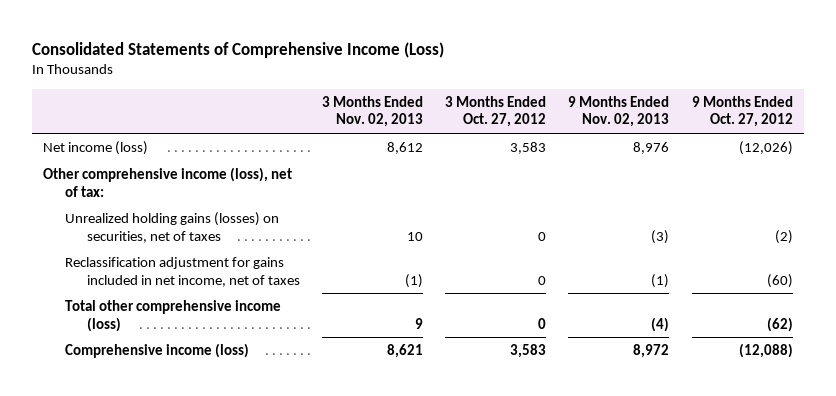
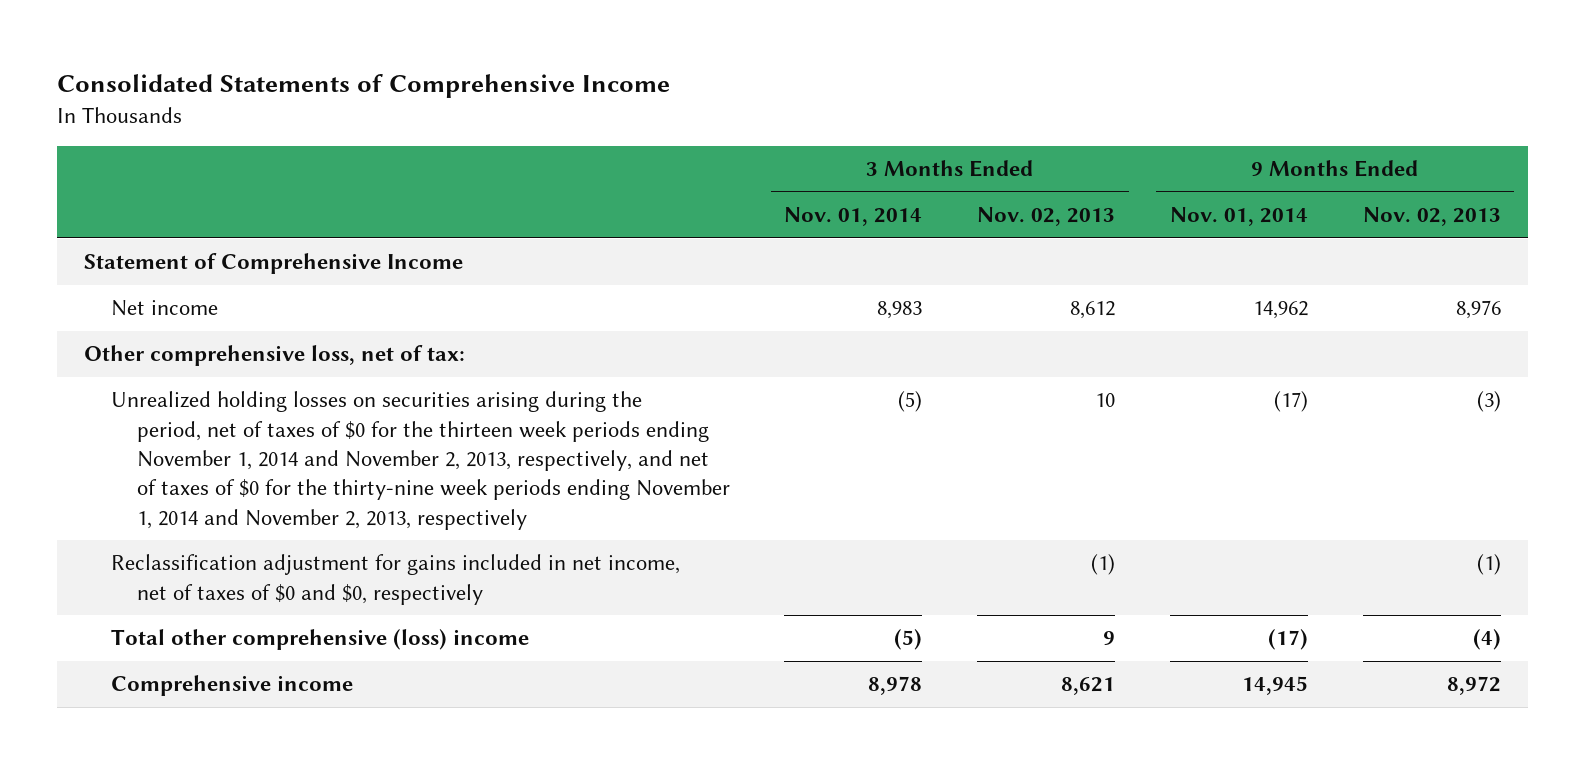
[31,41,444,58] Consolidated Statements of Comprehensive Income (Loss) -> [57,74,671,99] Consolidated Statements of Comprehensive Income
[445,95,547,128] 3 Months Ended Oct. 27, 2012 -> none
[691,95,793,128] 9 Months Ended Oct. 27, 2012 -> none
none -> [784,207,923,227] Nov. 01, 2014
none -> [1169,207,1308,227] Nov. 01, 2014
none -> [84,253,464,275] Statement of Comprehensive Income
[43,141,149,156] Net income (loss) -> [110,300,218,317] Net income
[43,167,293,197] Other comprehensive income (loss), net of tax: -> [84,345,466,367] Other comprehensive loss, net of tax:
[64,212,279,243] Unrealized holding gains (losses) on securities, net of taxes -> [110,391,730,530] Unrealized holding losses on securities arising during the period, net of taxes of $0 for the thirteen week periods ending November 1, 2014 and November 2, 2013, respectively, and net of taxes of $0 for the thirty-nine week periods ending November 1, 2014 and November 2, 2013, respectively
[64,257,300,287] Reclassification adjustment for gains included in net income, net of taxes -> [110,554,680,605] Reclassification adjustment for gains included in net income, net of taxes of $0 and $0, respectively
[64,300,281,332] Total other comprehensive income (loss) -> [110,629,529,651] Total other comprehensive (loss) income
[64,343,249,359] Comprehensive income (loss) -> [110,675,353,697] Comprehensive income

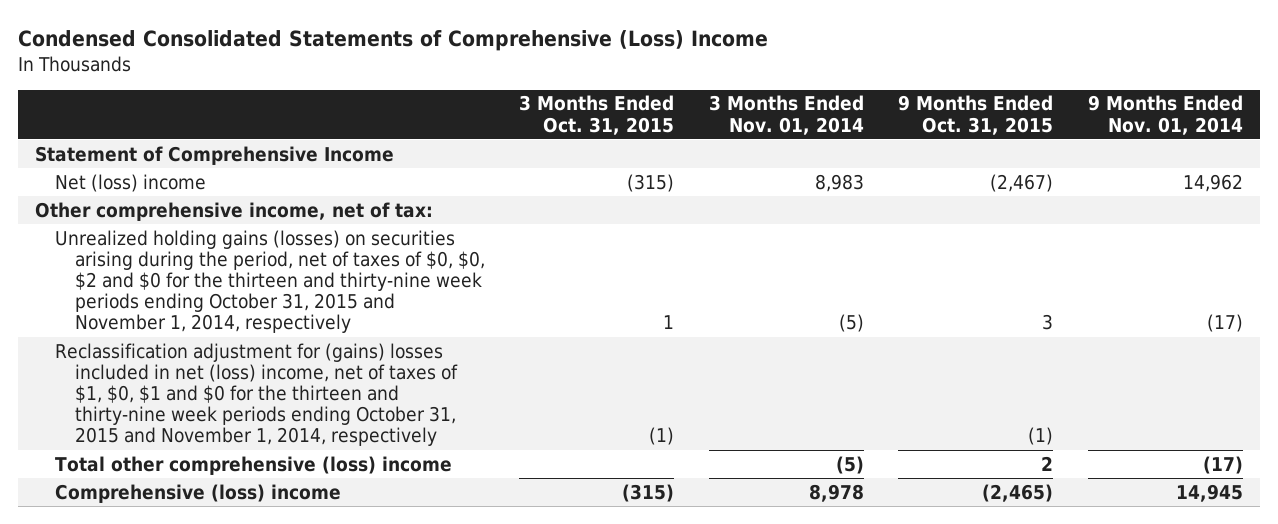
[57,74,671,99] Consolidated Statements of Comprehensive Income -> [17,30,768,52] Condensed Consolidated Statements of Comprehensive (Loss) Income
[977,207,1116,227] Nov. 02, 2013 -> none
[1362,207,1501,227] Nov. 02, 2013 -> none
none -> [519,95,675,135] 3 Months Ended Oct. 31, 2015
none -> [898,95,1054,135] 9 Months Ended Oct. 31, 2015
[110,300,218,317] Net income -> [54,173,206,192] Net (loss) income
[84,345,466,367] Other comprehensive loss, net of tax: -> [35,201,434,221] Other comprehensive income, net of tax:
[110,391,730,530] Unrealized holding losses on securities arising during the period, net of taxes of $0 for the thirteen week periods ending November 1, 2014 and November 2, 2013, respectively, and net of taxes of $0 for the thirty-nine week periods ending November 1, 2014 and November 2, 2013, respectively -> [54,229,485,334] Unrealized holding gains (losses) on securities arising during the period, net of taxes of $0, $0, $2 and $0 for the thirteen and thirty-nine week periods ending October 31, 2015 and November 1, 2014, respectively
[110,554,680,605] Reclassification adjustment for gains included in net income, net of taxes of $0 and $0, respectively -> [54,342,458,447] Reclassification adjustment for (gains) losses included in net (loss) income, net of taxes of $1, $0, $1 and $0 for the thirteen and thirty-nine week periods ending October 31, 2015 and November 1, 2014, respectively
[110,675,353,697] Comprehensive income -> [54,483,341,503] Comprehensive (loss) income

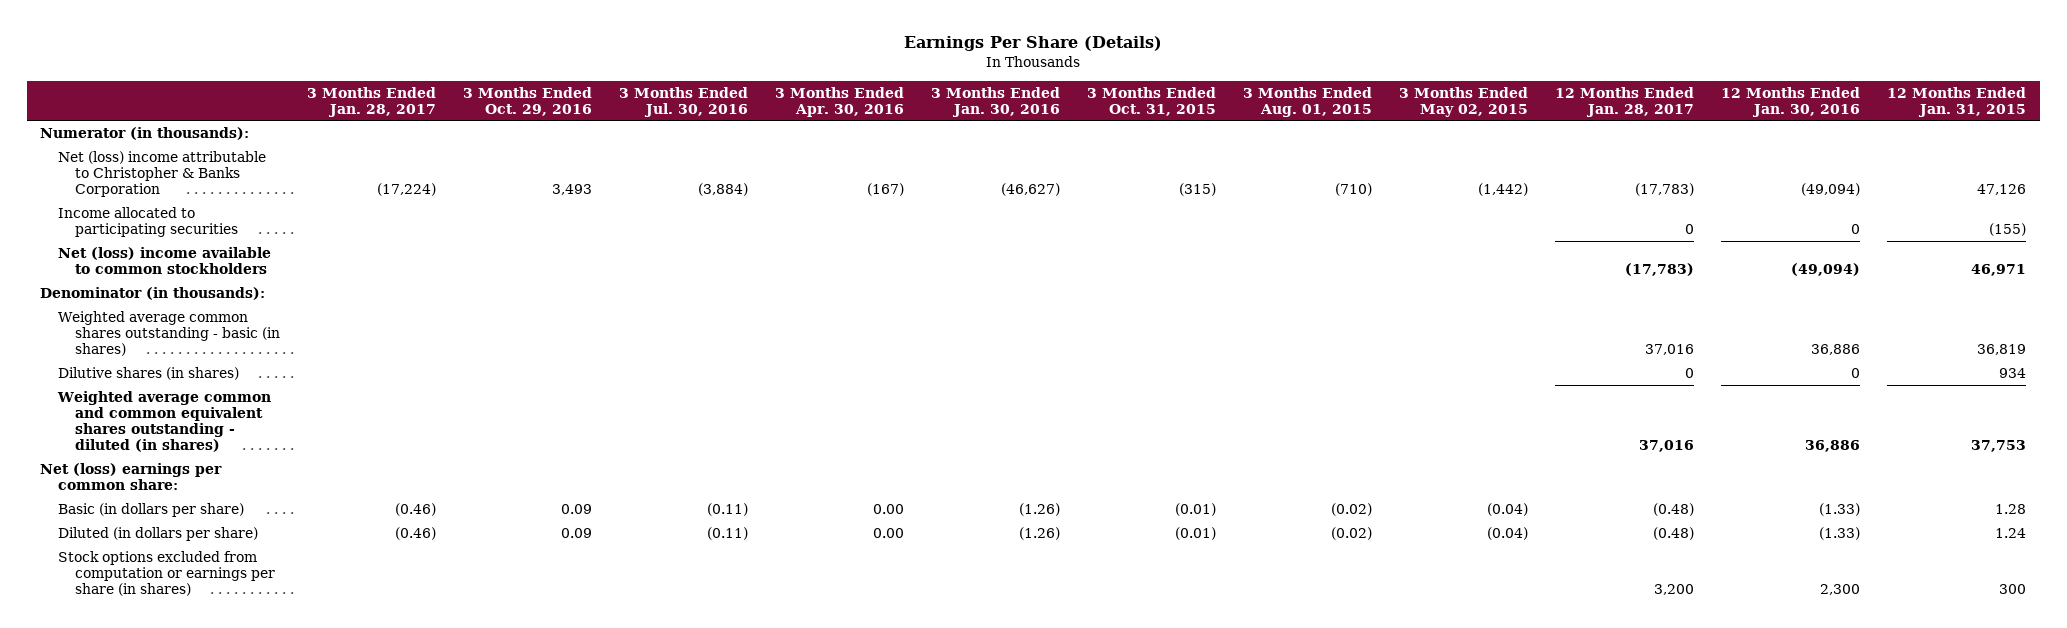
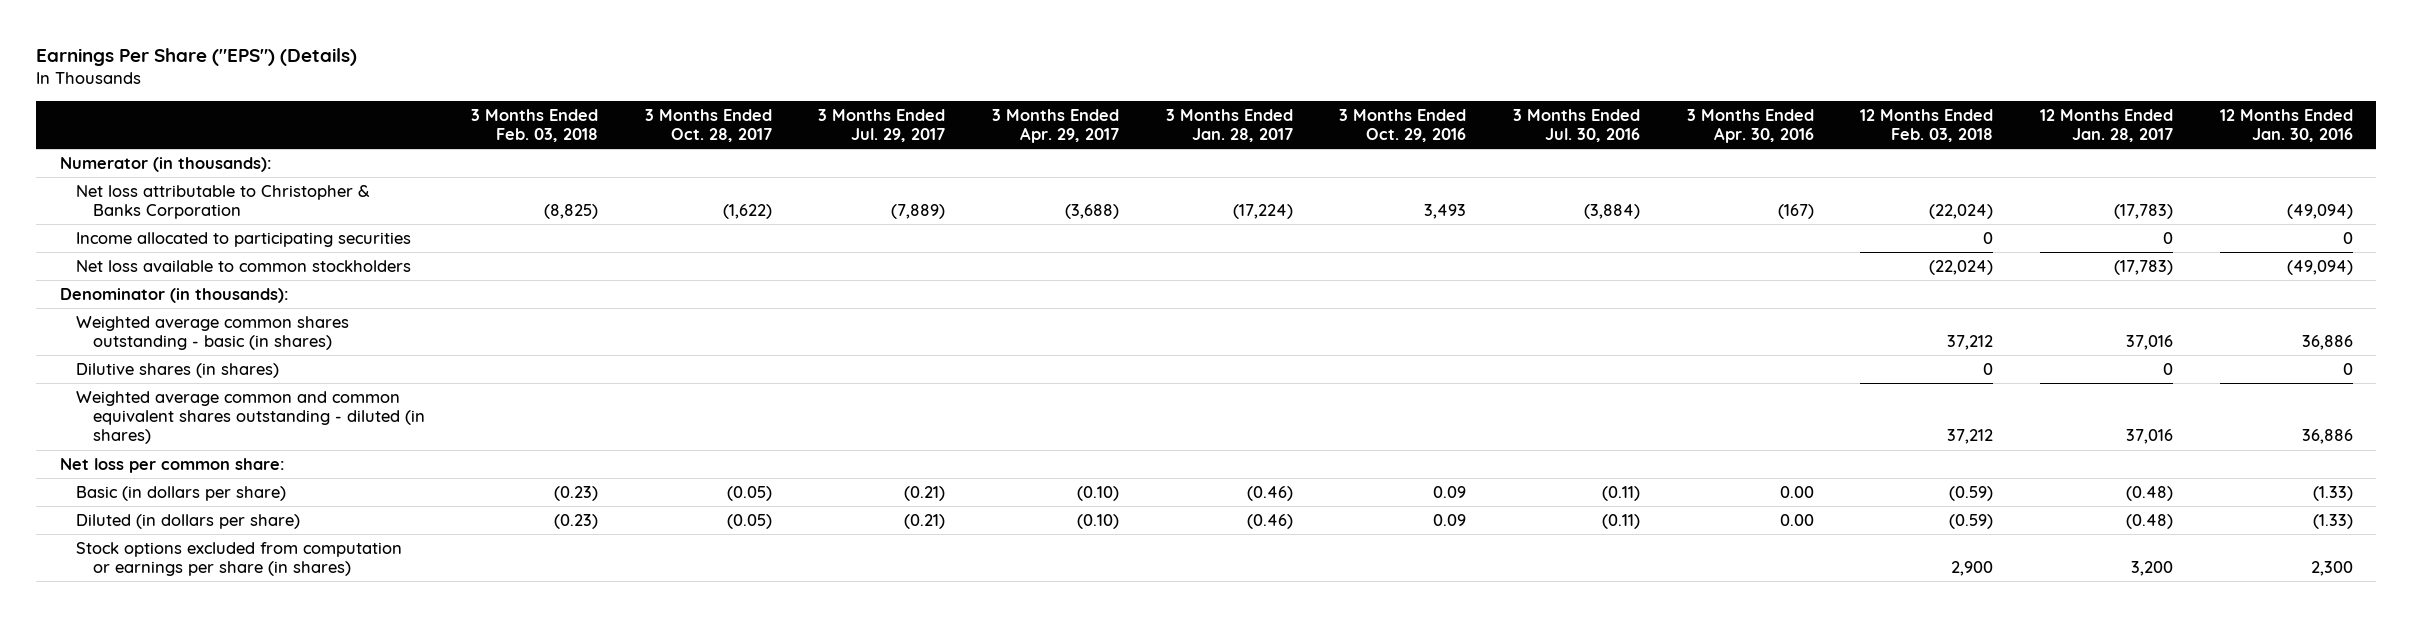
[904,36,1163,52] Earnings Per Share (Details) -> [36,48,358,67] Earnings Per Share ("EPS") (Details)
[931,86,1061,117] 3 Months Ended Jan. 30, 2016 -> none
[1087,86,1217,116] 3 Months Ended Oct. 31, 2015 -> none
[1243,86,1373,117] 3 Months Ended Aug. 01, 2015 -> none
[1399,86,1529,117] 3 Months Ended May 02, 2015 -> none
[1887,86,2027,117] 12 Months Ended Jan. 31, 2015 -> none
none -> [471,108,599,143] 3 Months Ended Feb. 03, 2018
none -> [644,108,772,143] 3 Months Ended Oct. 28, 2017
none -> [818,108,946,143] 3 Months Ended Jul. 29, 2017
none -> [992,108,1120,144] 3 Months Ended Apr. 29, 2017
none -> [1860,108,1994,143] 12 Months Ended Feb. 03, 2018
[57,150,266,198] Net (loss) income attributable to Christopher & Banks Corporation -> [76,184,371,220] Net loss attributable to Christopher & Banks Corporation
[57,246,271,274] Net (loss) income available to common stockholders -> [76,259,412,272] Net loss available to common stockholders
[40,462,223,490] Net (loss) earnings per common share: -> [59,457,285,473] Net loss per common share:

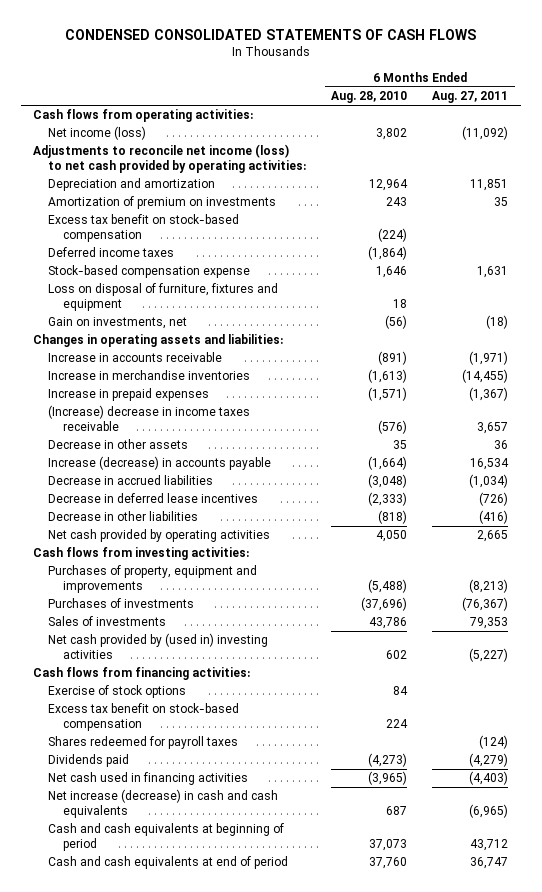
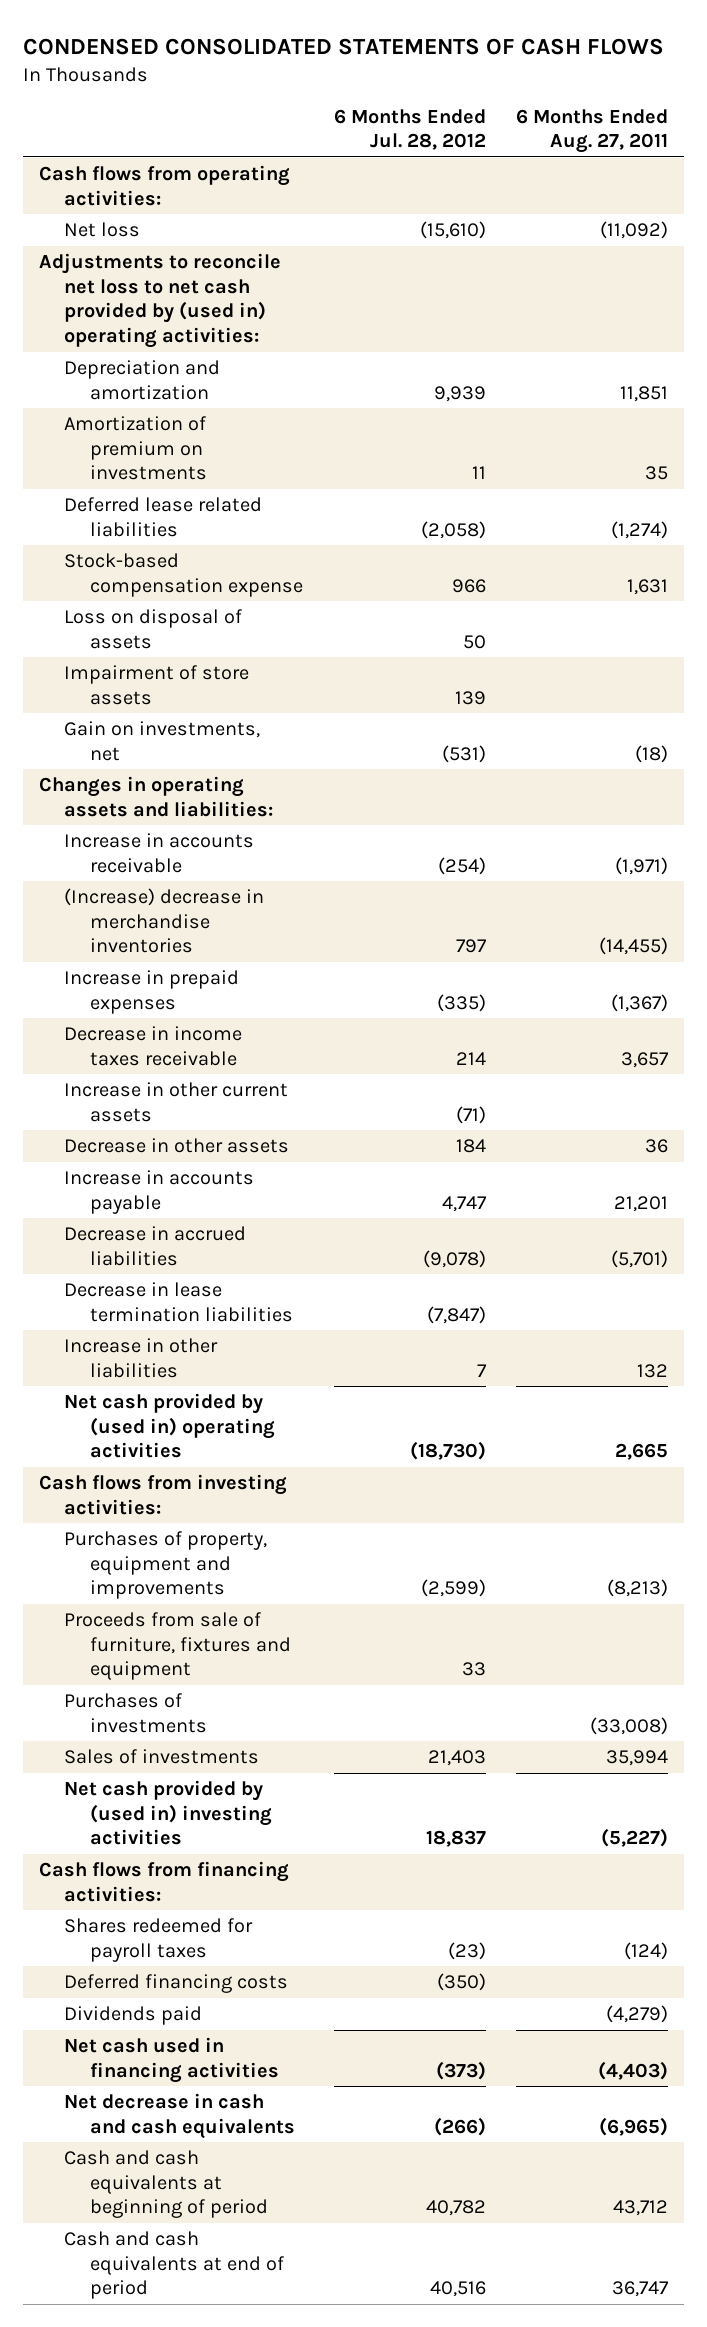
[331,91,408,104] Aug. 28, 2010 -> none
none -> [333,108,486,151] 6 Months Ended Jul. 28, 2012
[48,126,147,141] Net income (loss) -> [64,222,141,238] Net loss
[33,144,307,174] Adjustments to reconcile net income (loss) to net cash provided by operating activities: -> [38,253,281,348] Adjustments to reconcile net loss to net cash provided by (used in) operating activities:
[48,214,240,243] Excess tax benefit on stock-based compensation -> none
[48,247,175,258] Deferred income taxes -> none
none -> [64,497,263,537] Deferred lease related liabilities
[48,283,279,312] Loss on disposal of furniture, fixtures and equipment -> [64,609,243,649] Loss on disposal of assets
none -> [64,665,250,705] Impairment of store assets
[48,370,251,381] Increase in merchandise inventories -> [64,888,265,954] (Increase) decrease in merchandise inventories
[48,405,251,432] (Increase) decrease in income taxes receivable -> [64,1026,243,1066] Decrease in income taxes receivable
none -> [64,1082,289,1122] Increase in other current assets
[48,493,259,504] Decrease in deferred lease incentives -> none
[48,456,272,471] Increase (decrease) in accounts payable -> [64,1170,255,1214] Increase in accounts payable
[470,458,510,471] 16,534 -> [614,1195,669,1212] 21,201
[469,474,509,489] (1,034) -> [611,1249,669,1268] (5,701)
none -> [64,1282,293,1322] Decrease in lease termination liabilities
[48,511,199,522] Decrease in other liabilities -> [64,1338,219,1378] Increase in other liabilities
[479,510,509,525] (416) -> [637,1363,669,1378] 132
[48,529,271,543] Net cash provided by operating activities -> [64,1393,275,1459] Net cash provided by (used in) operating activities
none -> [64,1612,291,1681] Proceeds from sale of furniture, fixtures and equipment
[462,597,509,612] (76,367) -> [590,1716,669,1735] (33,008)
[470,617,509,630] 79,353 -> [606,1750,669,1767] 35,994
[48,685,187,699] Exercise of stock options -> none
[48,703,240,732] Excess tax benefit on stock-based compensation -> none
none -> [64,1974,289,1994] Deferred financing costs
[48,789,279,819] Net increase (decrease) in cash and cash equivalents -> [64,2093,295,2139] Net decrease in cash and cash equivalents

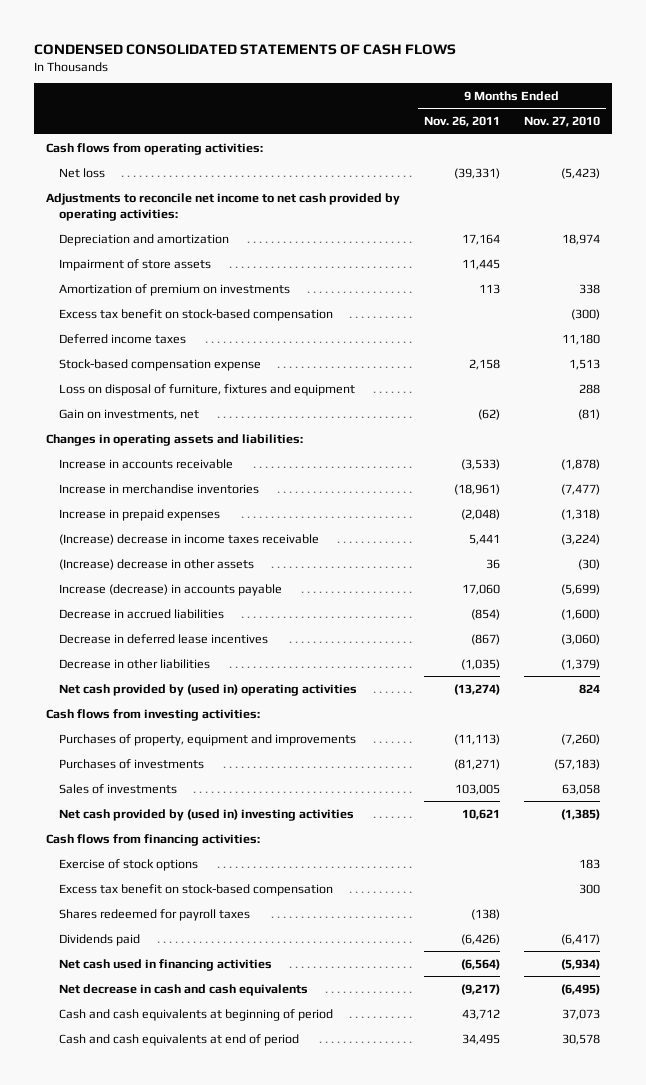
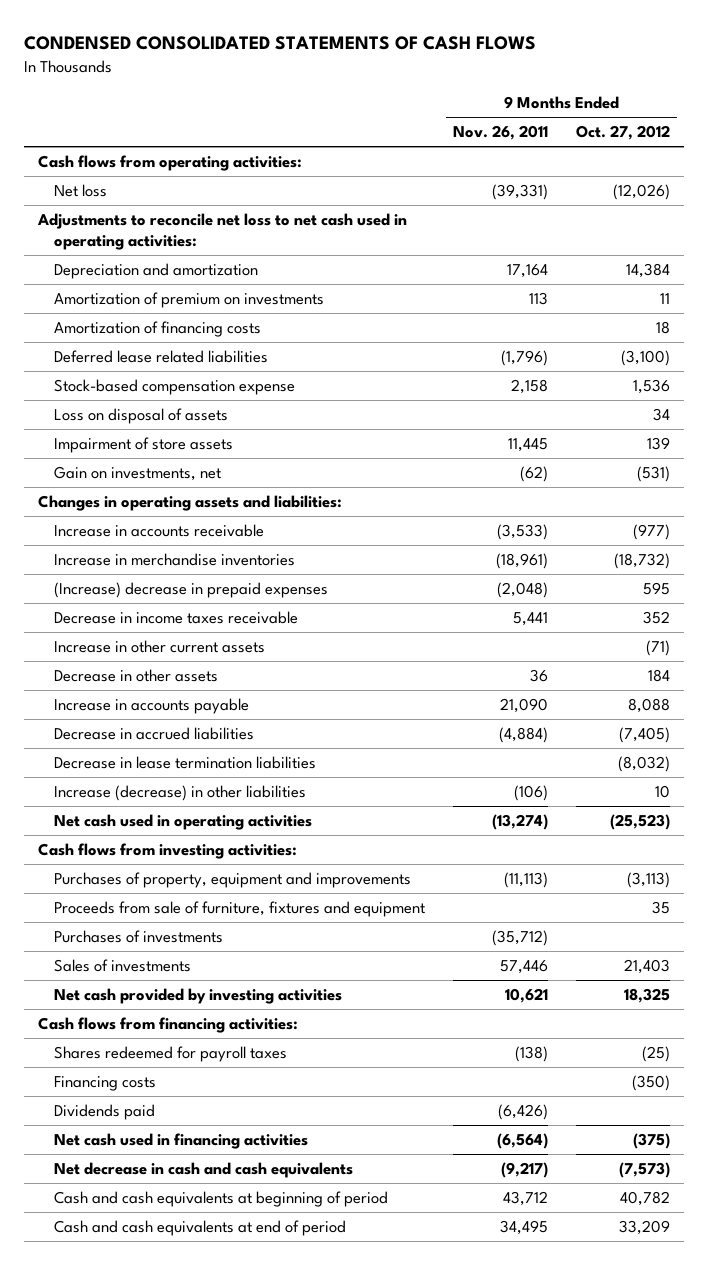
[523,116,600,128] Nov. 27, 2010 -> none
none -> [576,125,671,141] Oct. 27, 2012
[46,192,401,221] Adjustments to reconcile net income to net cash provided by operating activities: -> [36,212,407,251] Adjustments to reconcile net loss to net cash used in operating activities:
[59,308,334,321] Excess tax benefit on stock-based compensation -> none
[59,333,187,344] Deferred income taxes -> none
none -> [54,320,262,337] Amortization of financing costs
none -> [54,349,269,363] Deferred lease related liabilities
[59,383,356,396] Loss on disposal of furniture, fixtures and equipment -> [54,407,229,424] Loss on disposal of assets
[59,258,212,271] Impairment of store assets -> [54,436,234,453] Impairment of store assets
[59,633,269,644] Decrease in deferred lease incentives -> none
[59,508,221,521] Increase in prepaid expenses -> [54,581,329,598] (Increase) decrease in prepaid expenses
[59,533,320,545] (Increase) decrease in income taxes receivable -> [54,610,299,624] Decrease in income taxes receivable
none -> [54,639,266,653] Increase in other current assets
[59,558,255,570] (Increase) decrease in other assets -> [54,668,219,682] Decrease in other assets
[59,583,283,596] Increase (decrease) in accounts payable -> [54,697,250,714] Increase in accounts payable
[461,583,500,595] 17,060 -> [500,697,549,713] 21,090
[470,608,500,620] (854) -> [499,726,549,743] (4,884)
none -> [54,755,317,769] Decrease in lease termination liabilities
[59,658,211,669] Decrease in other liabilities -> [54,784,307,801] Increase (decrease) in other liabilities
[460,658,500,670] (1,035) -> [514,784,549,801] (106)
[59,683,358,696] Net cash provided by (used in) operating activities -> [54,813,313,830] Net cash used in operating activities
none -> [54,900,426,917] Proceeds from sale of furniture, fixtures and equipment
[453,758,500,770] (81,271) -> [492,929,549,946] (35,712)
[454,783,500,795] 103,005 -> [500,959,549,974] 57,446
[59,808,355,821] Net cash provided by (used in) investing activities -> [54,987,343,1004] Net cash provided by investing activities
[59,858,199,871] Exercise of stock options -> none
[59,883,334,896] Excess tax benefit on stock-based compensation -> none
none -> [54,1075,157,1091] Financing costs

